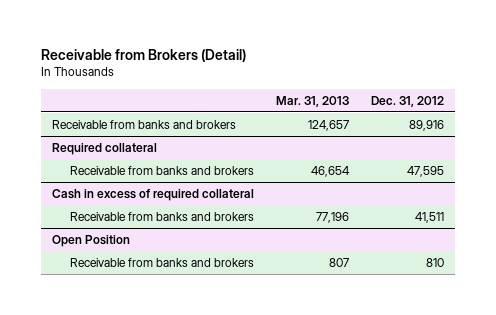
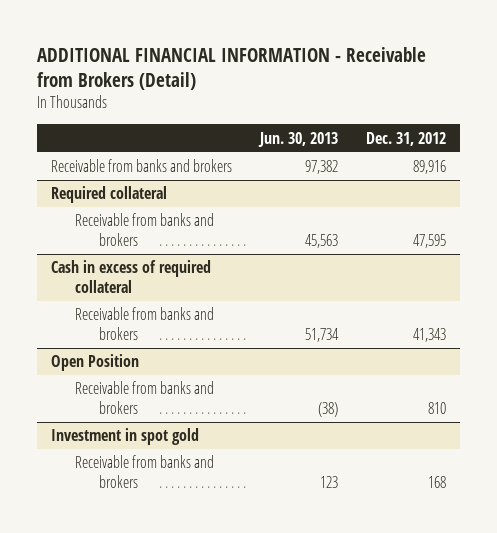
[41,48,247,62] Receivable from Brokers (Detail) -> [37,47,427,90] ADDITIONAL FINANCIAL INFORMATION - Receivable from Brokers (Detail)
[276,95,350,107] Mar. 31, 2013 -> none
none -> [258,131,339,147] Jun. 30, 2013
[415,212,445,224] 41,511 -> [413,327,447,342] 41,343
none -> [51,428,200,446] Investment in spot gold
none -> [74,455,214,488] Receivable from banks and brokers

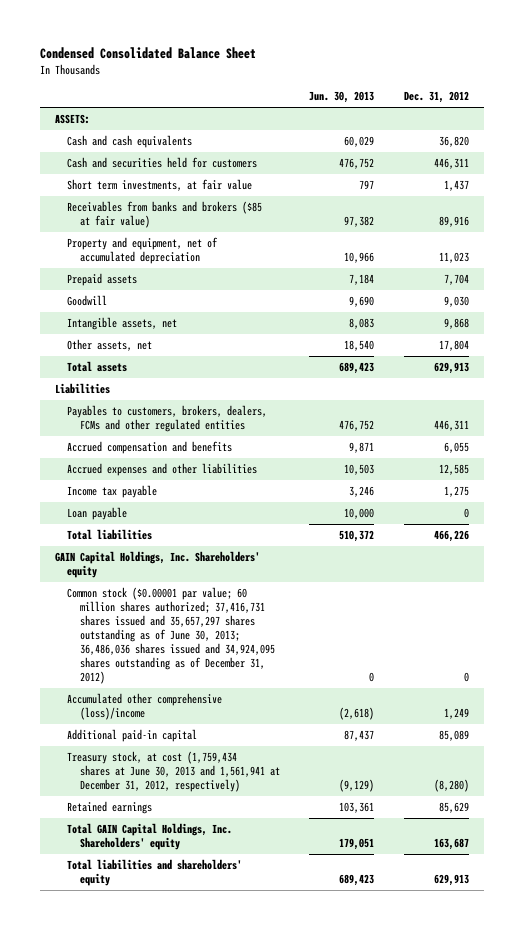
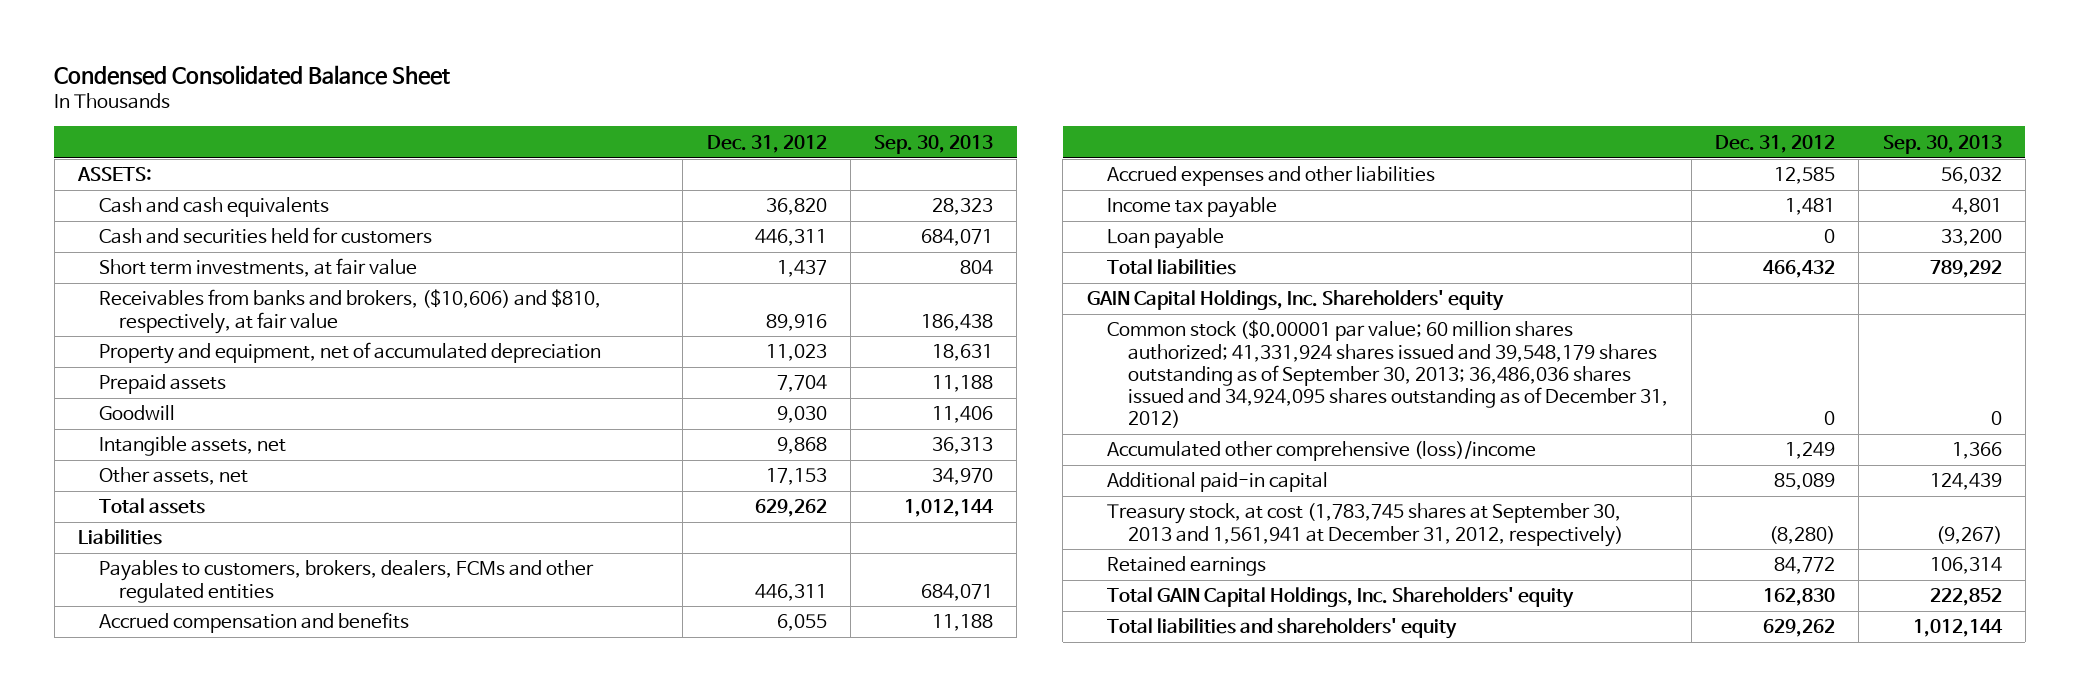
[309,91,375,104] Jun. 30, 2013 -> none
none -> [874,134,994,154] Sep. 30, 2013
[67,201,263,229] Receivables from banks and brokers ($85 at fair value) -> [98,289,601,334] Receivables from banks and brokers, ($10,606) and $810, respectively, at fair value
[439,340,470,352] 17,804 -> [765,468,827,486] 17,153
[434,362,470,375] 629,913 -> [754,499,827,518] 629,262
[444,486,470,498] 1,275 -> [1785,198,1836,216] 1,481
[434,530,470,543] 466,226 -> [1763,260,1836,279] 466,432
[67,587,275,684] Common stock ($0.00001 par value; 60 million shares authorized; 37,416,731 shares issued and 35,657,297 shares outstanding as of June 30, 2013; 36,486,036 shares issued and 34,924,095 shares outstanding as of December 31, 2012) -> [1107,320,1668,429] Common stock ($0.00001 par value; 60 million shares authorized; 41,331,924 shares issued and 39,548,179 shares outstanding as of September 30, 2013; 36,486,036 shares issued and 34,924,095 shares outstanding as of December 31, 2012)
[67,751,280,792] Treasury stock, at cost (1,759,434 shares at June 30, 2013 and 1,561,941 at December 31, 2012, respectively) -> [1107,503,1623,547] Treasury stock, at cost (1,783,745 shares at September 30, 2013 and 1,561,941 at December 31, 2012, respectively)
[439,802,470,814] 85,629 -> [1774,557,1836,575] 84,772
[434,838,470,851] 163,687 -> [1763,588,1836,607] 162,830
[434,874,470,887] 629,913 -> [1763,619,1836,638] 629,262

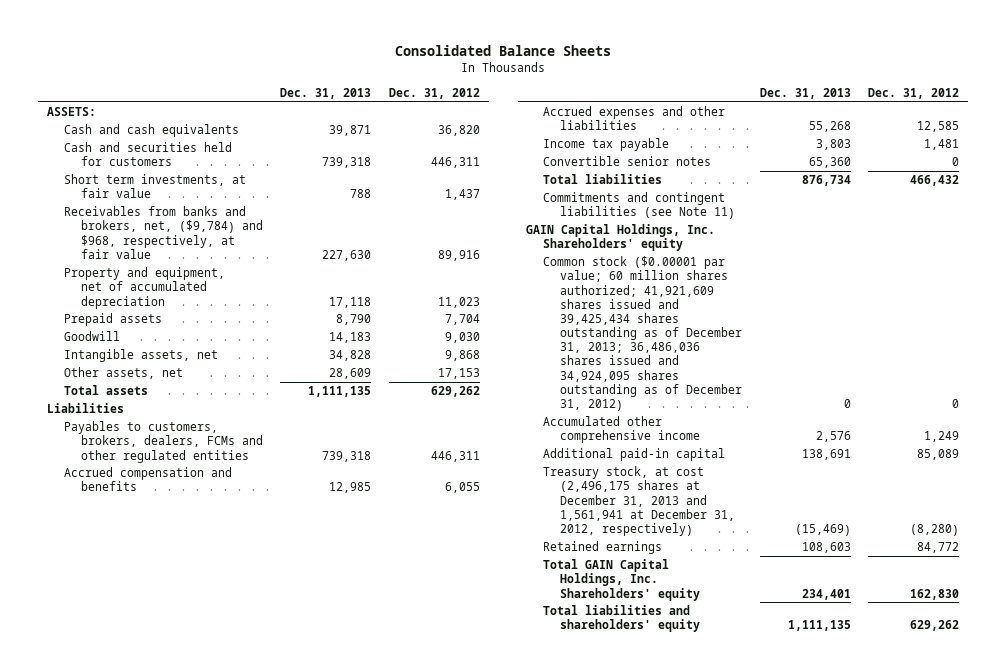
[54,65,451,86] Condensed Consolidated Balance Sheet -> [395,45,612,57] Consolidated Balance Sheets
[874,134,994,154] Sep. 30, 2013 -> none
none -> [280,87,372,99] Dec. 31, 2013
[98,289,601,334] Receivables from banks and brokers, ($10,606) and $810, respectively, at fair value -> [63,206,263,259] Receivables from banks and brokers, net, ($9,784) and $968, respectively, at fair value
[1107,228,1225,250] Loan payable -> [543,156,712,167] Convertible senior notes
none -> [543,192,735,220] Commitments and contingent liabilities (see Note 11)
[1107,320,1668,429] Common stock ($0.00001 par value; 60 million shares authorized; 41,331,924 shares issued and 39,548,179 shares outstanding as of September 30, 2013; 36,486,036 shares issued and 34,924,095 shares outstanding as of December 31, 2012) -> [543,256,742,411] Common stock ($0.00001 par value; 60 million shares authorized; 41,921,609 shares issued and 39,425,434 shares outstanding as of December 31, 2013; 36,486,036 shares issued and 34,924,095 shares outstanding as of December 31, 2012)
[1107,441,1537,462] Accumulated other comprehensive (loss)/income -> [543,416,700,444] Accumulated other comprehensive income
[1107,503,1623,547] Treasury stock, at cost (1,783,745 shares at September 30, 2013 and 1,561,941 at December 31, 2012, respectively) -> [543,466,735,536] Treasury stock, at cost (2,496,175 shares at December 31, 2013 and 1,561,941 at December 31, 2012, respectively)

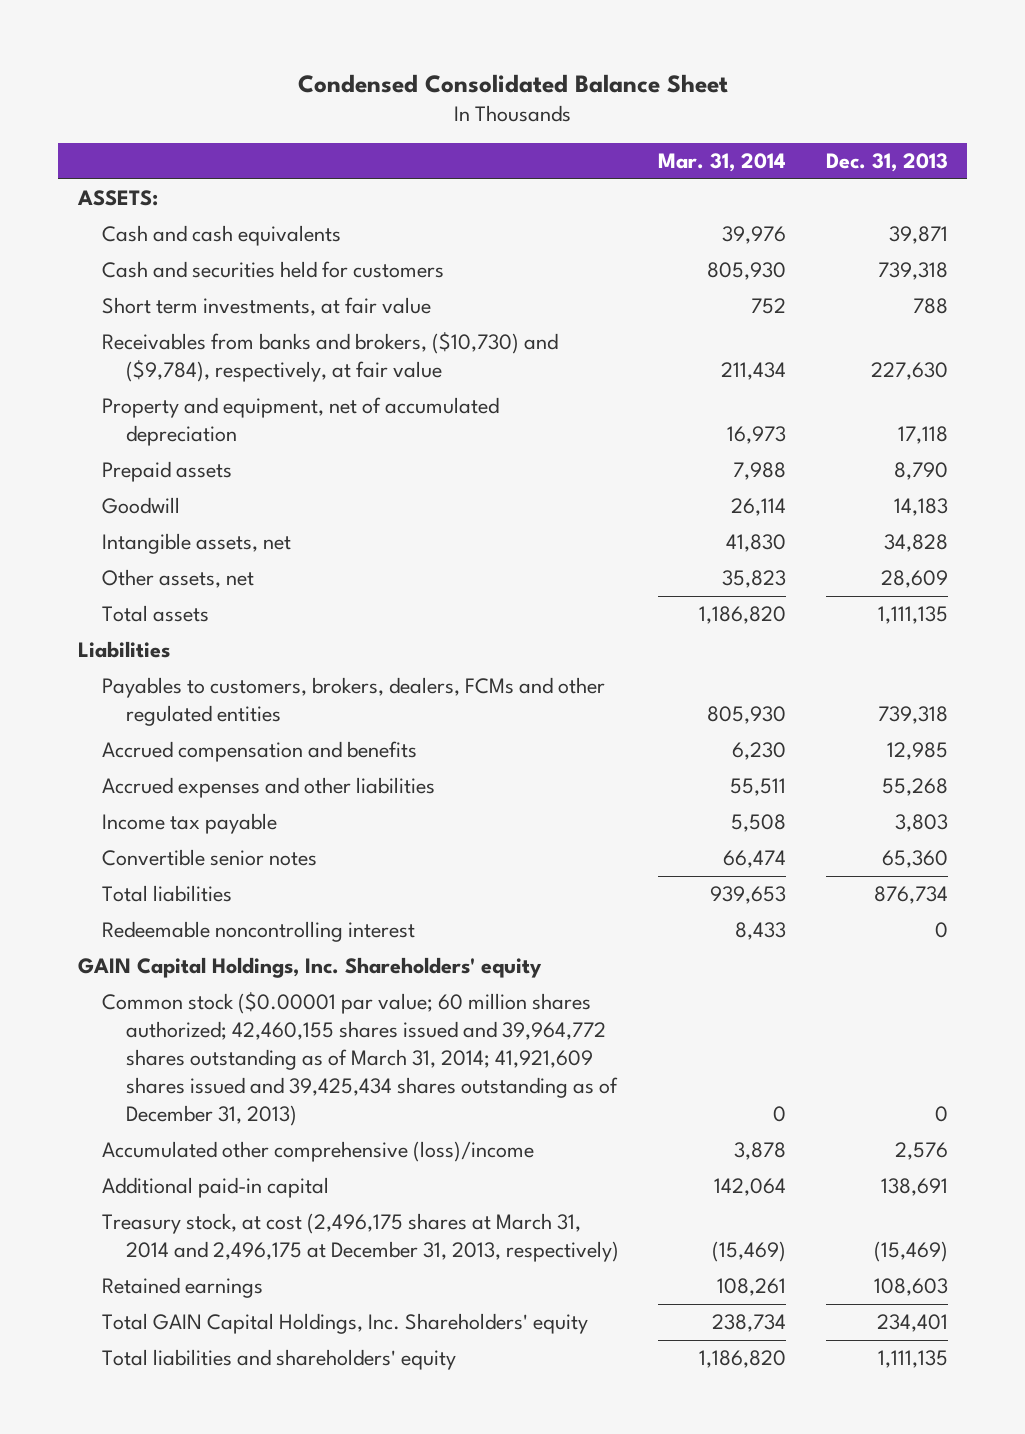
[395,45,612,57] Consolidated Balance Sheets -> [297,73,728,93] Condensed Consolidated Balance Sheet
[388,87,480,99] Dec. 31, 2012 -> none
none -> [658,152,787,172] Mar. 31, 2014
[63,206,263,259] Receivables from banks and brokers, net, ($9,784) and $968, respectively, at fair value -> [101,332,558,383] Receivables from banks and brokers, ($10,730) and ($9,784), respectively, at fair value
[543,192,735,220] Commitments and contingent liabilities (see Note 11) -> none
none -> [101,921,415,943] Redeemable noncontrolling interest
[543,256,742,411] Common stock ($0.00001 par value; 60 million shares authorized; 41,921,609 shares issued and 39,425,434 shares outstanding as of December 31, 2013; 36,486,036 shares issued and 34,924,095 shares outstanding as of December 31, 2012) -> [101,992,618,1127] Common stock ($0.00001 par value; 60 million shares authorized; 42,460,155 shares issued and 39,964,772 shares outstanding as of March 31, 2014; 41,921,609 shares issued and 39,425,434 shares outstanding as of December 31, 2013)
[543,416,700,444] Accumulated other comprehensive income -> [101,1141,534,1163] Accumulated other comprehensive (loss)/income
[543,466,735,536] Treasury stock, at cost (2,496,175 shares at December 31, 2013 and 1,561,941 at December 31, 2012, respectively) -> [101,1213,619,1263] Treasury stock, at cost (2,496,175 shares at March 31, 2014 and 2,496,175 at December 31, 2013, respectively)

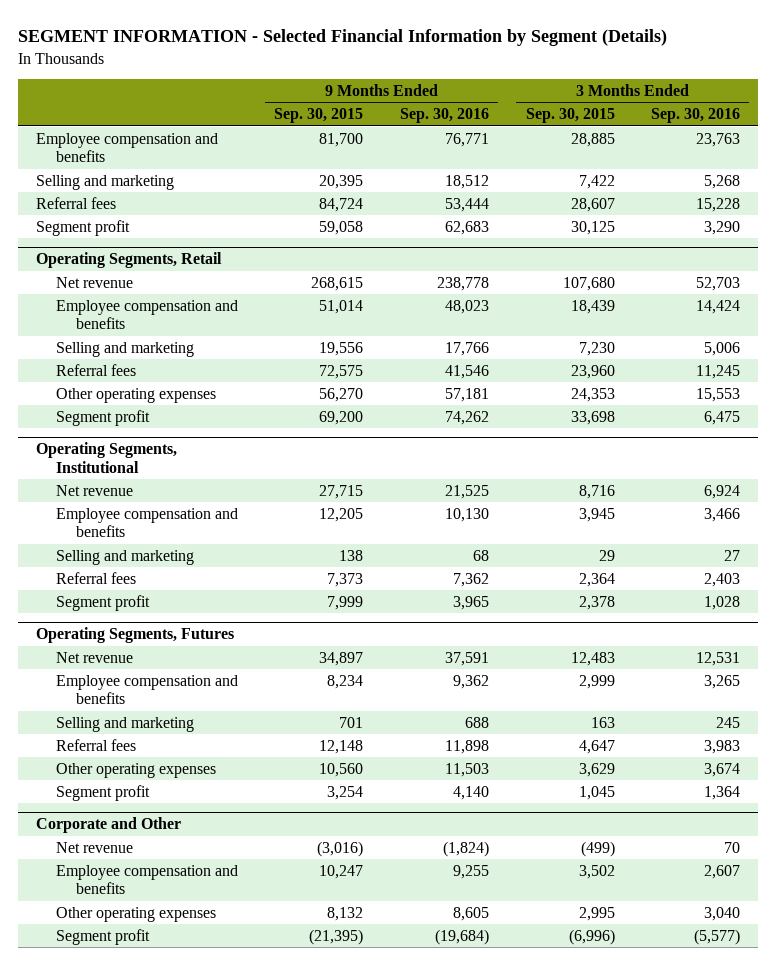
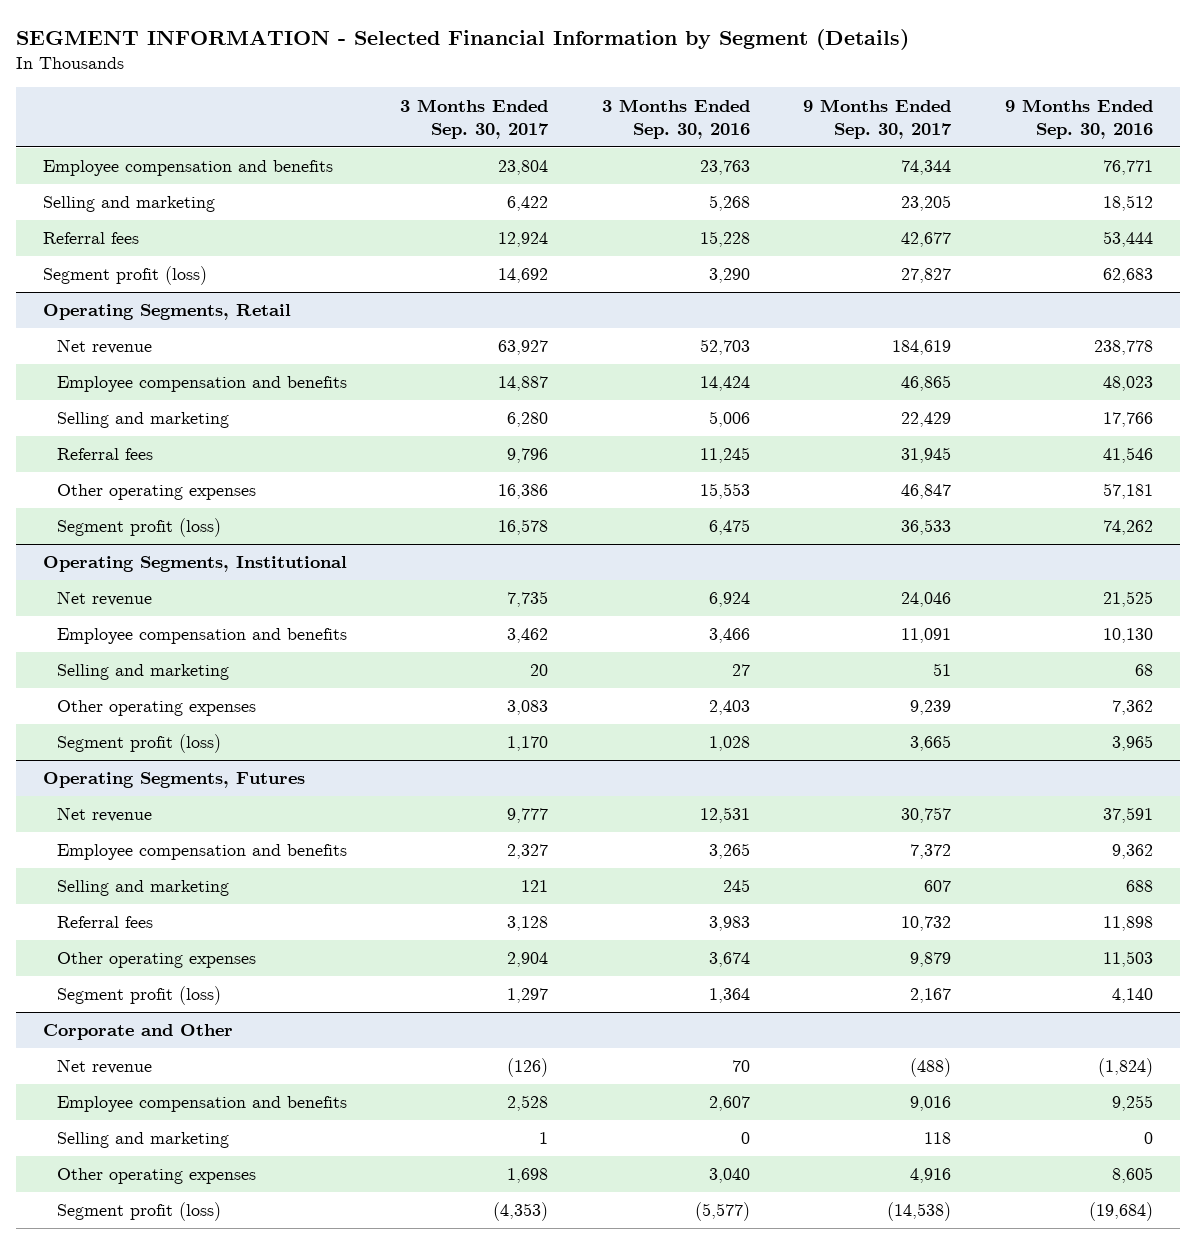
[274,108,364,124] Sep. 30, 2015 -> none
[525,108,615,124] Sep. 30, 2015 -> none
none -> [400,98,550,139] 3 Months Ended Sep. 30, 2017
none -> [803,98,953,139] 9 Months Ended Sep. 30, 2017
[35,219,130,236] Segment profit -> [42,266,207,286] Segment profit (loss)
[55,409,150,426] Segment profit -> [56,518,221,538] Segment profit (loss)
[55,571,136,584] Referral fees -> [56,700,256,717] Other operating expenses
[55,594,150,611] Segment profit -> [56,734,221,754] Segment profit (loss)
[55,784,150,801] Segment profit -> [56,986,221,1006] Segment profit (loss)
none -> [56,1132,229,1149] Selling and marketing
[55,928,150,945] Segment profit -> [56,1202,221,1222] Segment profit (loss)

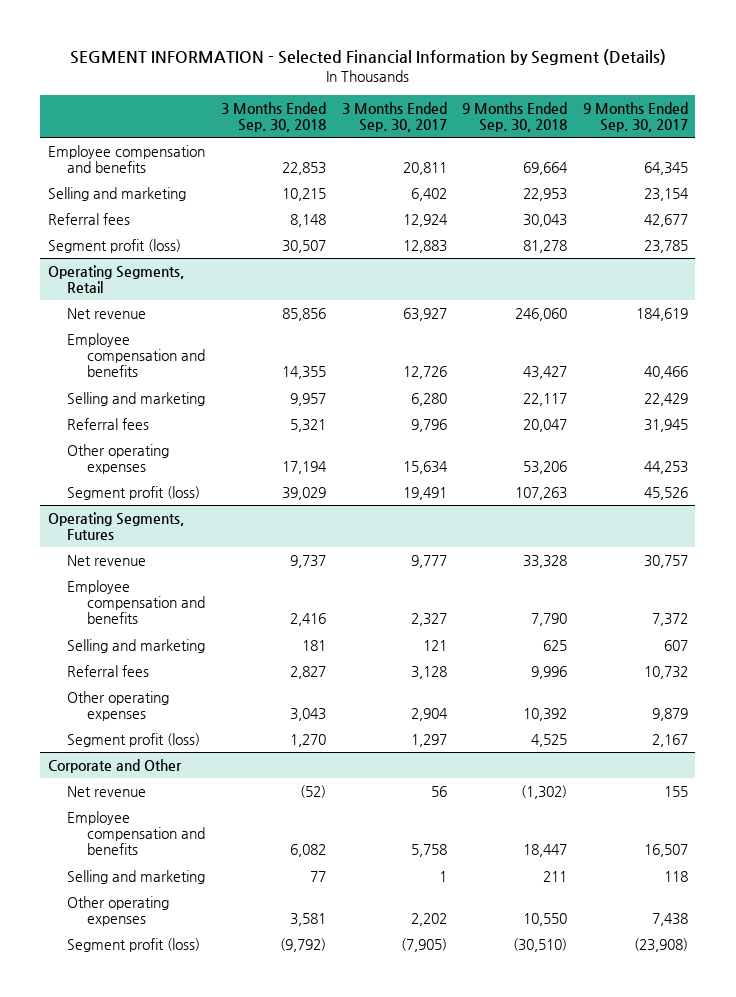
[601,98,750,139] 3 Months Ended Sep. 30, 2016 -> none
[1004,98,1153,139] 9 Months Ended Sep. 30, 2016 -> none
none -> [220,102,326,133] 3 Months Ended Sep. 30, 2018
none -> [462,102,568,133] 9 Months Ended Sep. 30, 2018
[498,160,549,176] 23,804 -> [402,162,447,176] 20,811
[901,160,952,176] 74,344 -> [643,162,688,176] 64,345
[507,196,549,212] 6,422 -> [410,188,447,202] 6,402
[901,195,952,212] 23,205 -> [643,188,689,202] 23,154
[498,268,549,284] 14,692 -> [402,240,447,254] 12,883
[901,268,952,284] 27,827 -> [643,240,688,254] 23,785
[498,376,549,392] 14,887 -> [402,366,447,380] 12,726
[901,375,952,392] 46,865 -> [643,366,688,380] 40,466
[42,556,347,573] Operating Segments, Institutional -> none
[56,591,152,607] Net revenue -> none
[56,628,347,645] Employee compensation and benefits -> none
[56,664,229,681] Selling and marketing -> none
[56,700,256,717] Other operating expenses -> none
[56,734,221,754] Segment profit (loss) -> none
[498,484,549,500] 16,386 -> [402,461,448,475] 15,634
[901,484,952,500] 46,847 -> [643,461,688,475] 44,253
[498,519,549,536] 16,578 -> [402,487,447,501] 19,491
[901,519,952,536] 36,533 -> [643,487,688,501] 45,526
[507,1058,549,1078] (126) -> [430,786,447,798] 56
[910,1058,952,1078] (488) -> [663,786,688,798] 155
[507,1095,549,1112] 2,528 -> [410,844,447,858] 5,758
[910,1096,952,1112] 9,016 -> [643,844,688,858] 16,507
[507,1168,549,1184] 1,698 -> [410,913,447,927] 2,202
[910,1168,952,1184] 4,916 -> [651,913,688,927] 7,438
[493,1202,549,1222] (4,353) -> [400,938,447,953] (7,905)
[887,1202,952,1222] (14,538) -> [633,938,688,953] (23,908)

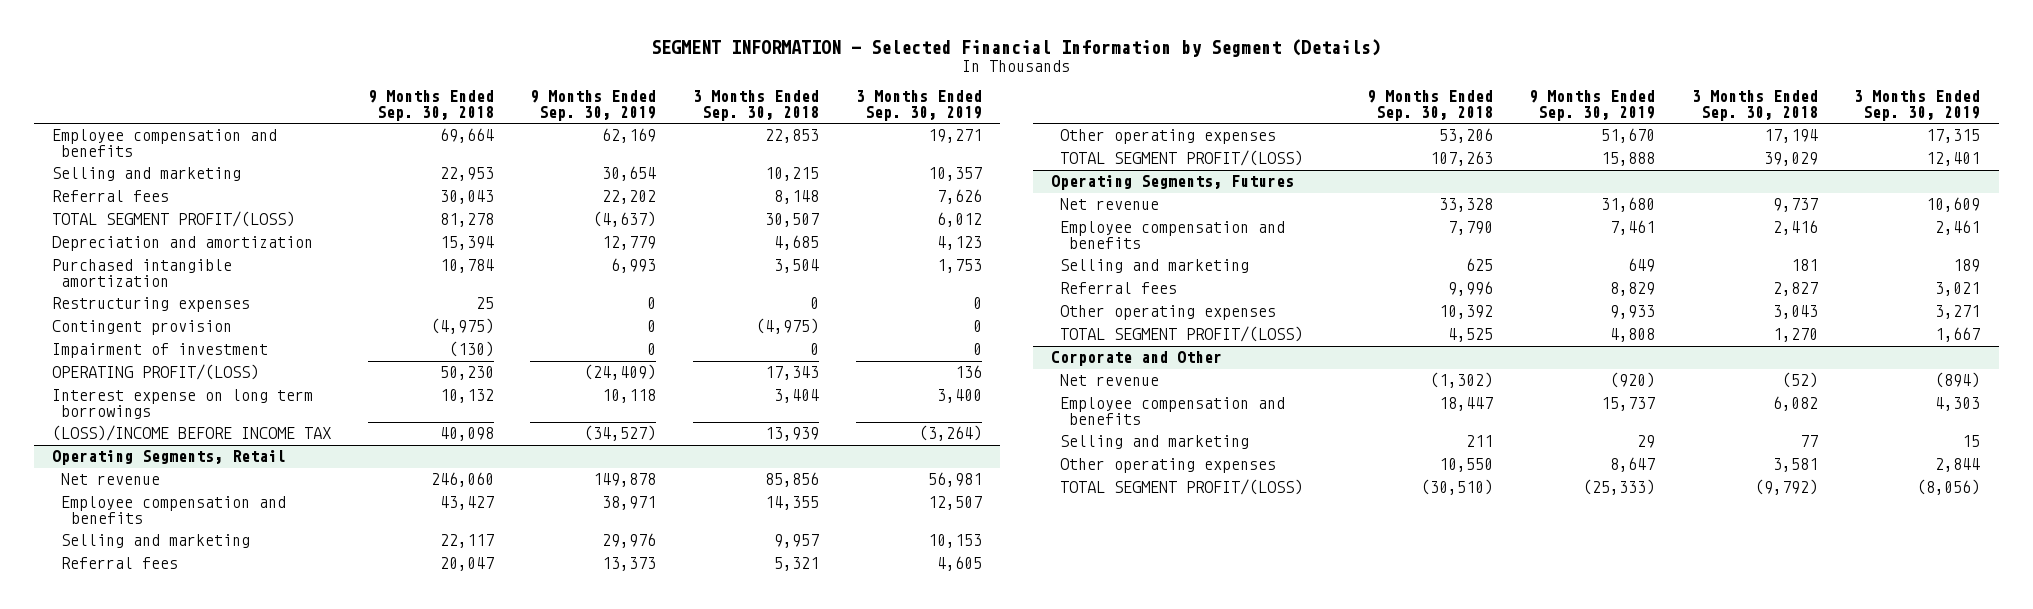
[341,102,447,133] 3 Months Ended Sep. 30, 2017 -> none
[582,102,688,133] 9 Months Ended Sep. 30, 2017 -> none
none -> [530,90,657,122] 9 Months Ended Sep. 30, 2019
none -> [855,90,982,122] 3 Months Ended Sep. 30, 2019
[47,239,181,254] Segment profit (loss) -> [52,211,296,228] TOTAL SEGMENT PROFIT/(LOSS)
none -> [52,236,314,252] Depreciation and amortization
none -> [52,259,233,288] Purchased intangible amortization
none -> [52,297,251,313] Restructuring expenses
none -> [52,320,233,336] Contingent provision
none -> [52,343,269,359] Impairment of investment
none -> [52,364,260,381] OPERATING PROFIT/(LOSS)
none -> [52,389,314,420] Interest expense on long term borrowings
none -> [52,425,332,442] (LOSS)/INCOME BEFORE INCOME TAX
[67,486,201,501] Segment profit (loss) -> [1060,150,1304,167] TOTAL SEGMENT PROFIT/(LOSS)
[67,733,201,748] Segment profit (loss) -> [1060,326,1304,343] TOTAL SEGMENT PROFIT/(LOSS)
[67,938,201,953] Segment profit (loss) -> [1060,479,1304,496] TOTAL SEGMENT PROFIT/(LOSS)

